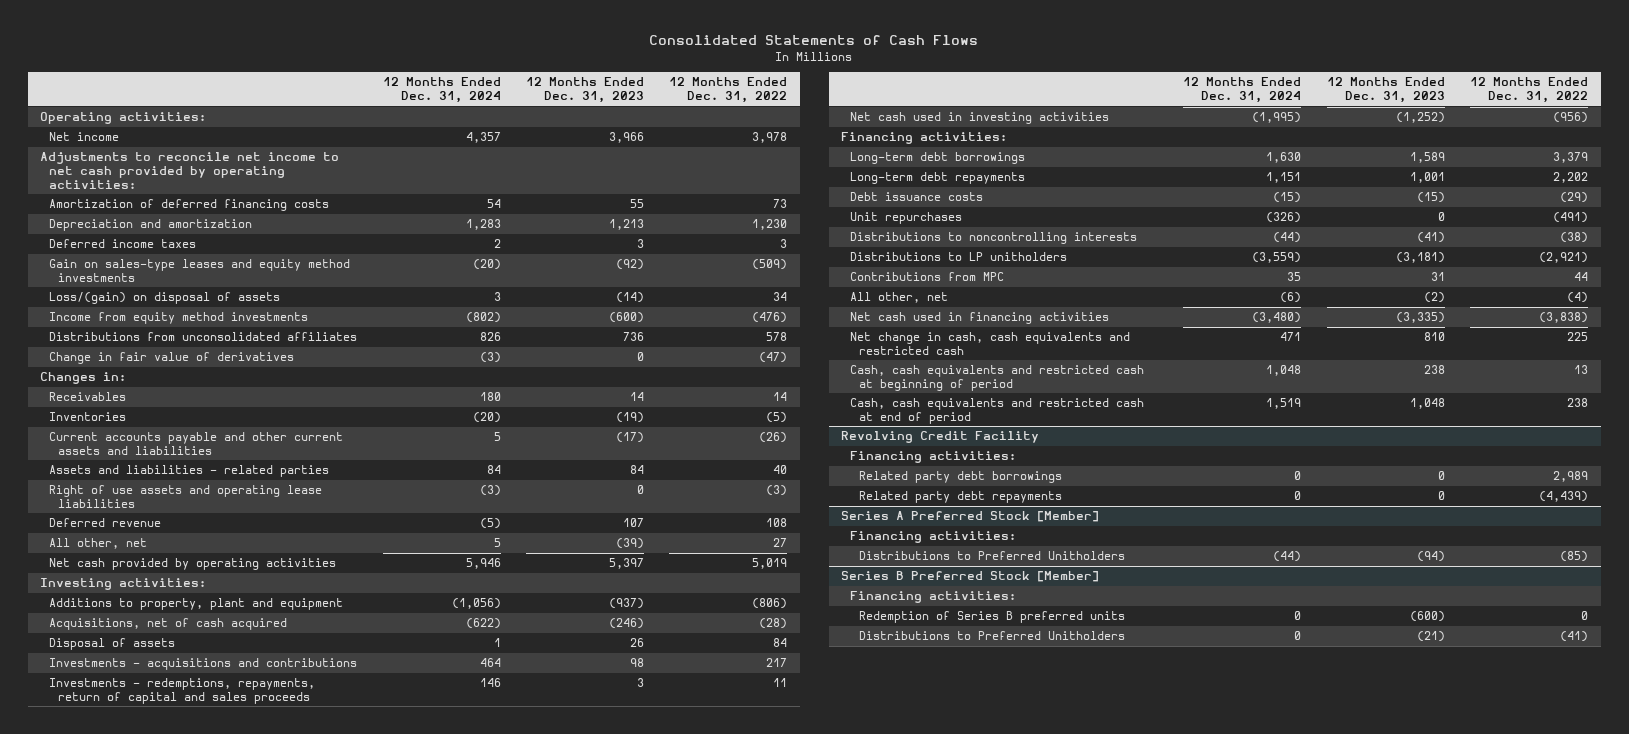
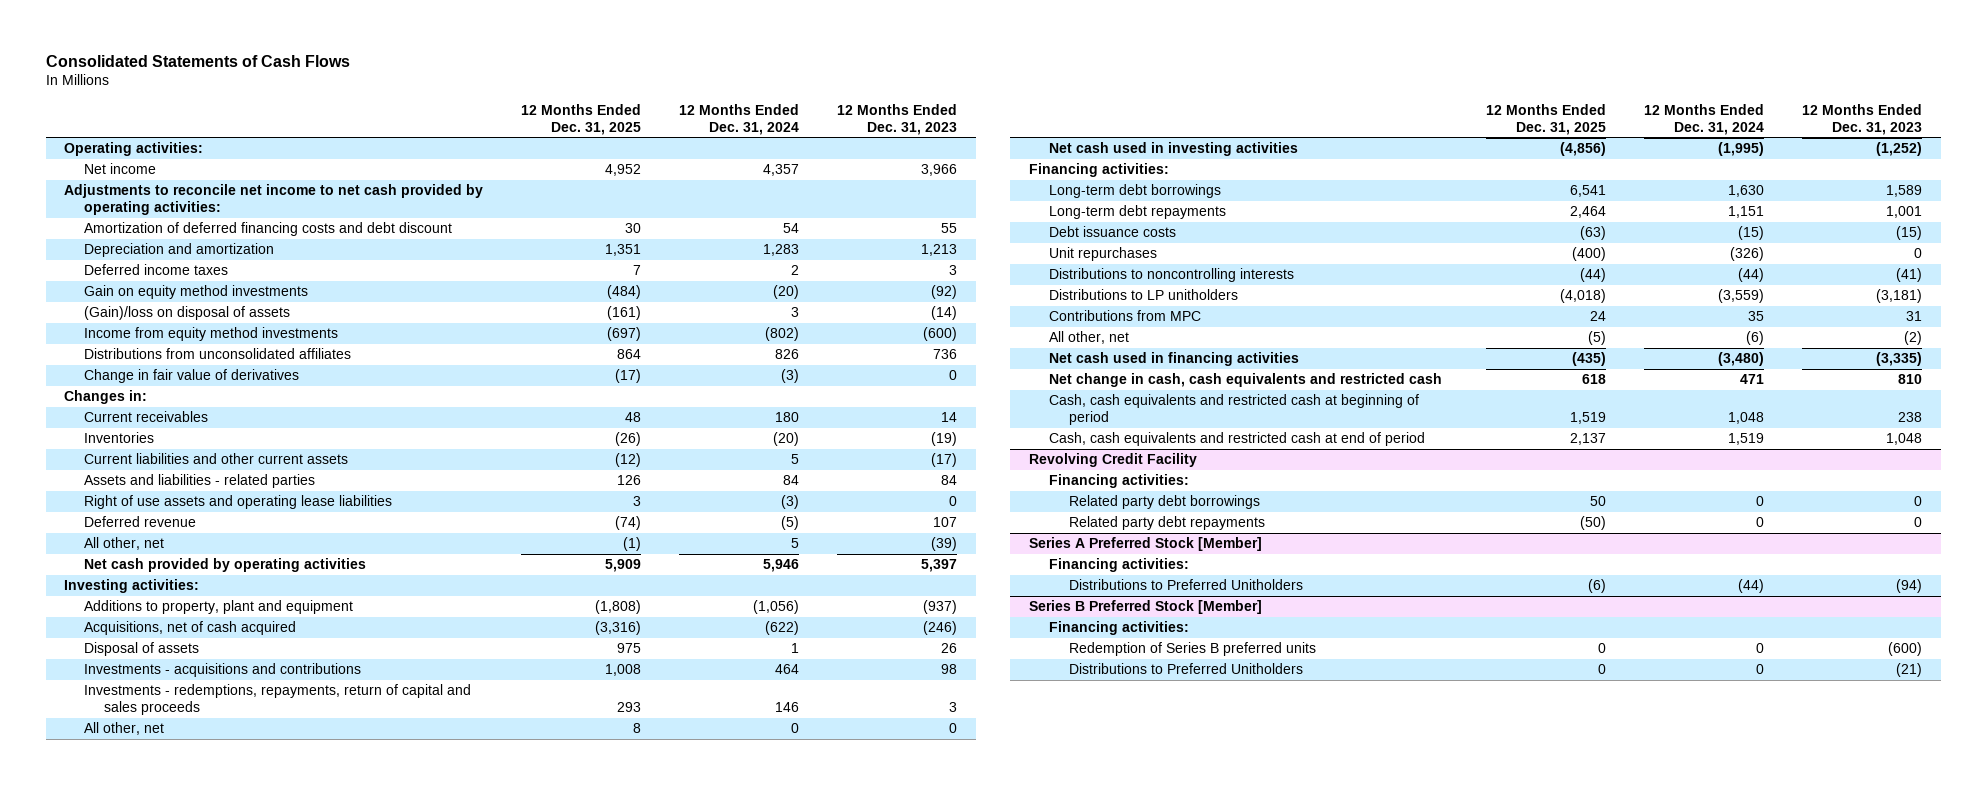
[669,77,788,104] 12 Months Ended Dec. 31, 2022 -> none
none -> [521,103,642,135] 12 Months Ended Dec. 31, 2025
[49,199,330,212] Amortization of deferred financing costs -> [84,222,453,237] Amortization of deferred financing costs and debt discount
[49,259,351,282] Gain on sales-type leases and equity method investments -> [84,285,309,300] Gain on equity method investments
[49,292,281,305] Loss/(gain) on disposal of assets -> [84,306,291,321] (Gain)/loss on disposal of assets
[49,392,127,402] Receivables -> [84,411,209,423] Current receivables
[49,432,344,455] Current accounts payable and other current assets and liabilities -> [84,453,349,465] Current liabilities and other current assets
none -> [84,722,165,736] All other, net

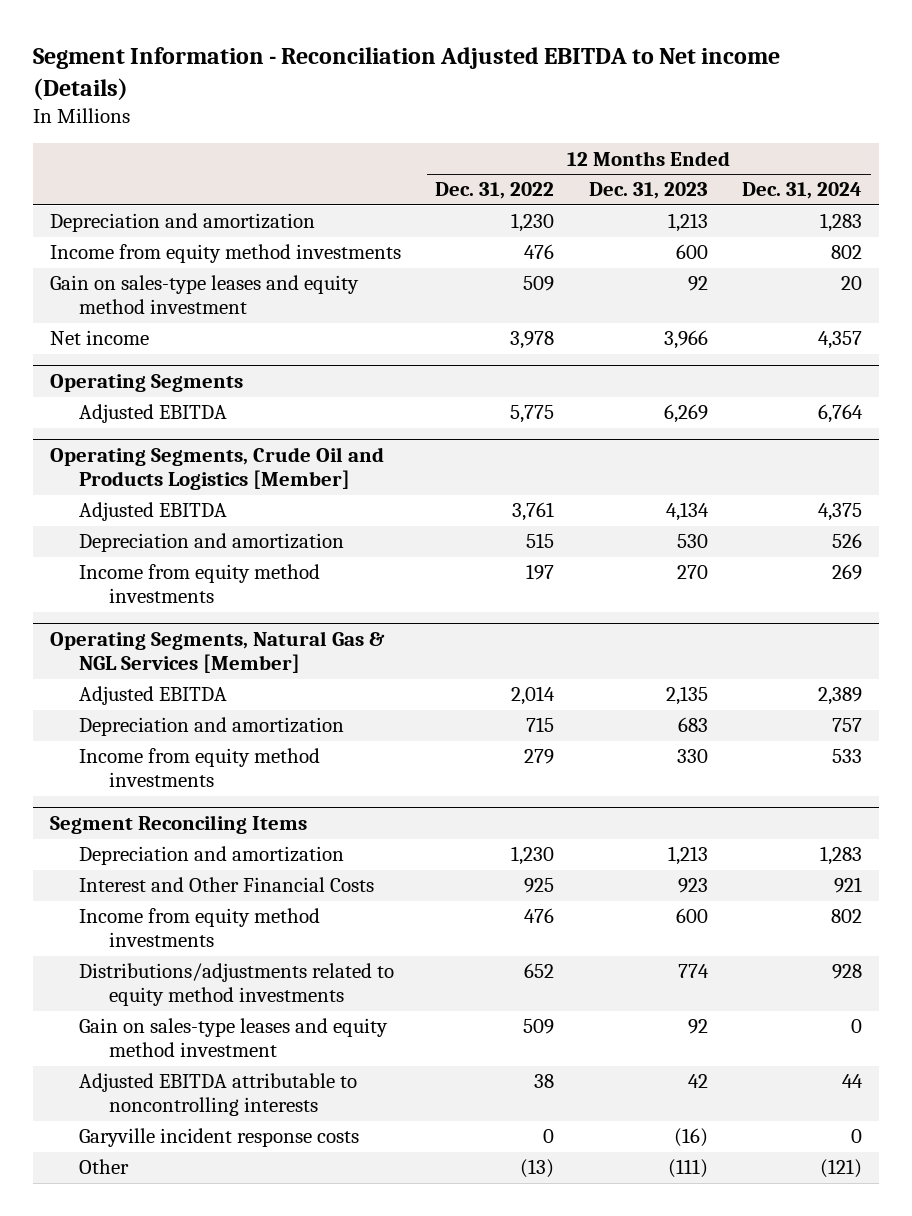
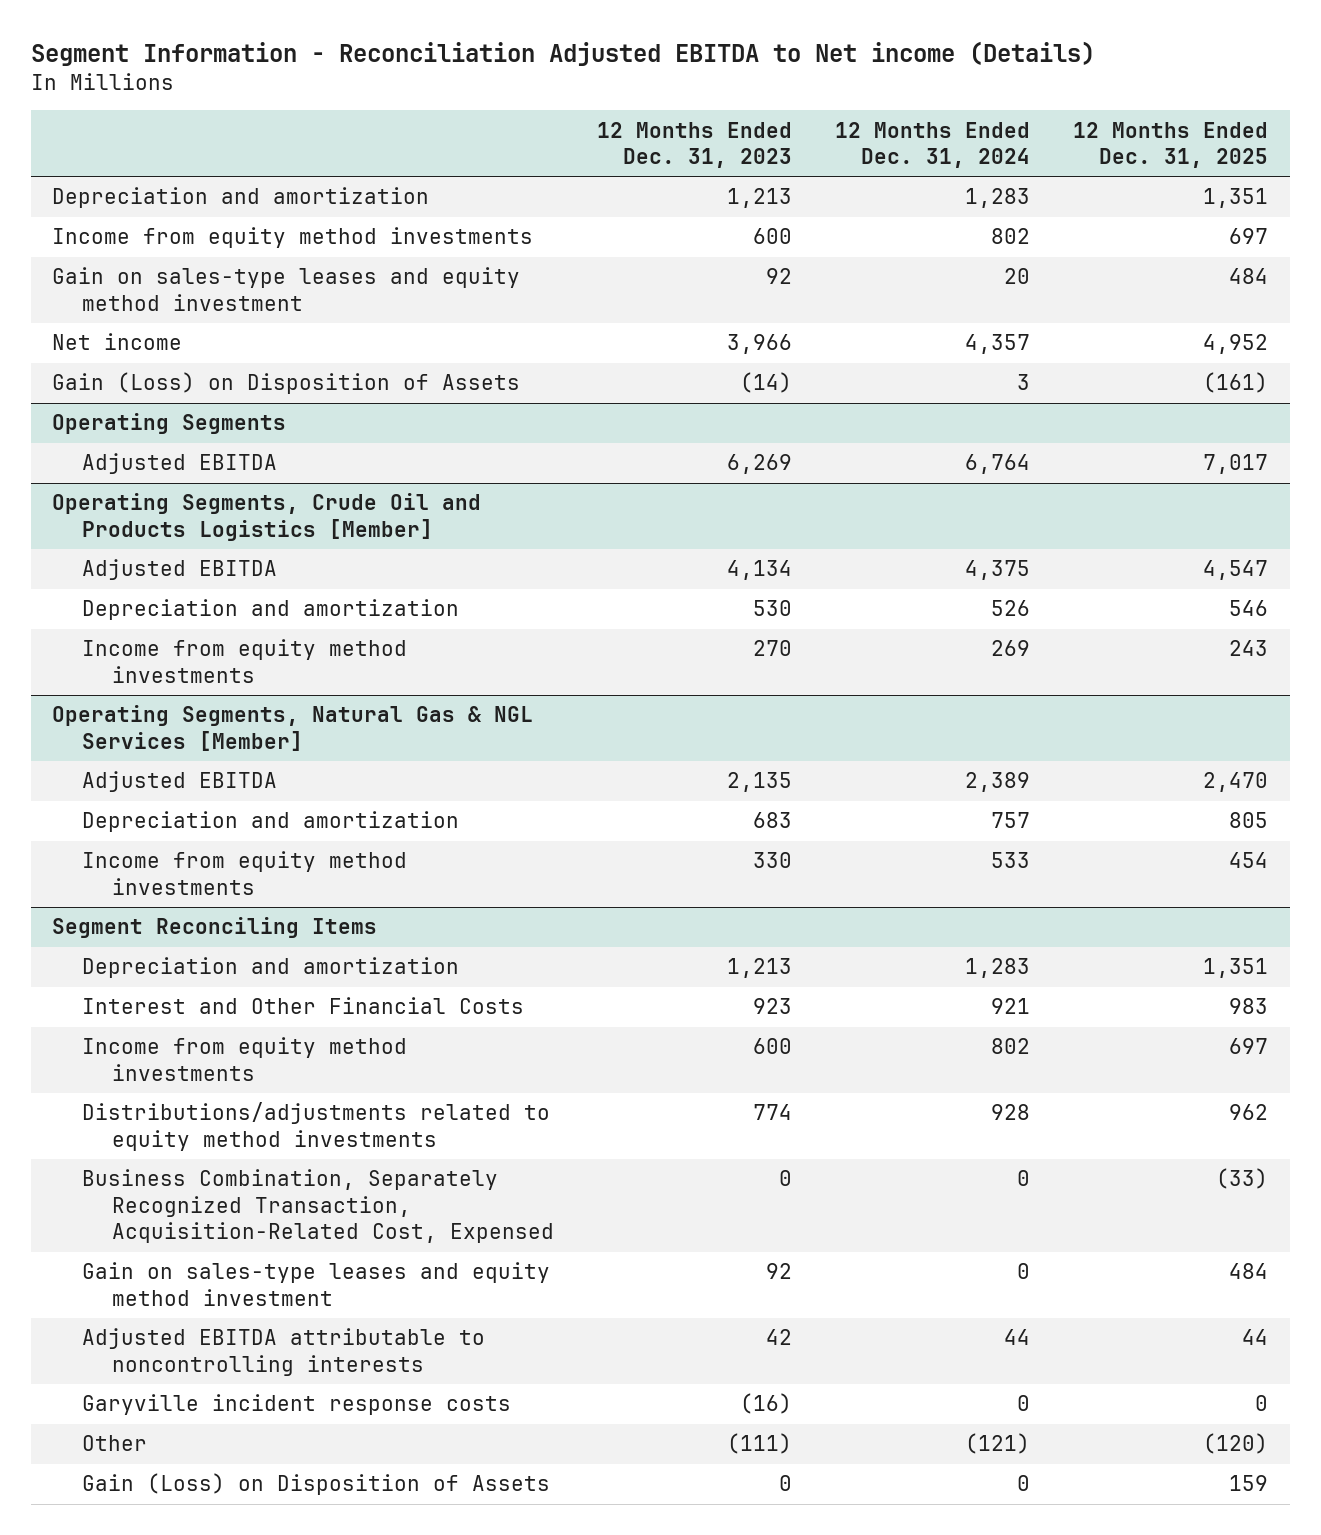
[435,182,555,200] Dec. 31, 2022 -> none
none -> [1073,121,1269,168] 12 Months Ended Dec. 31, 2025
none -> [52,372,521,395] Gain (Loss) on Disposition of Assets
none -> [82,1169,554,1244] Business Combination, Separately Recognized Transaction, Acquisition-Related Cost, Expensed
none -> [82,1473,551,1496] Gain (Loss) on Disposition of Assets

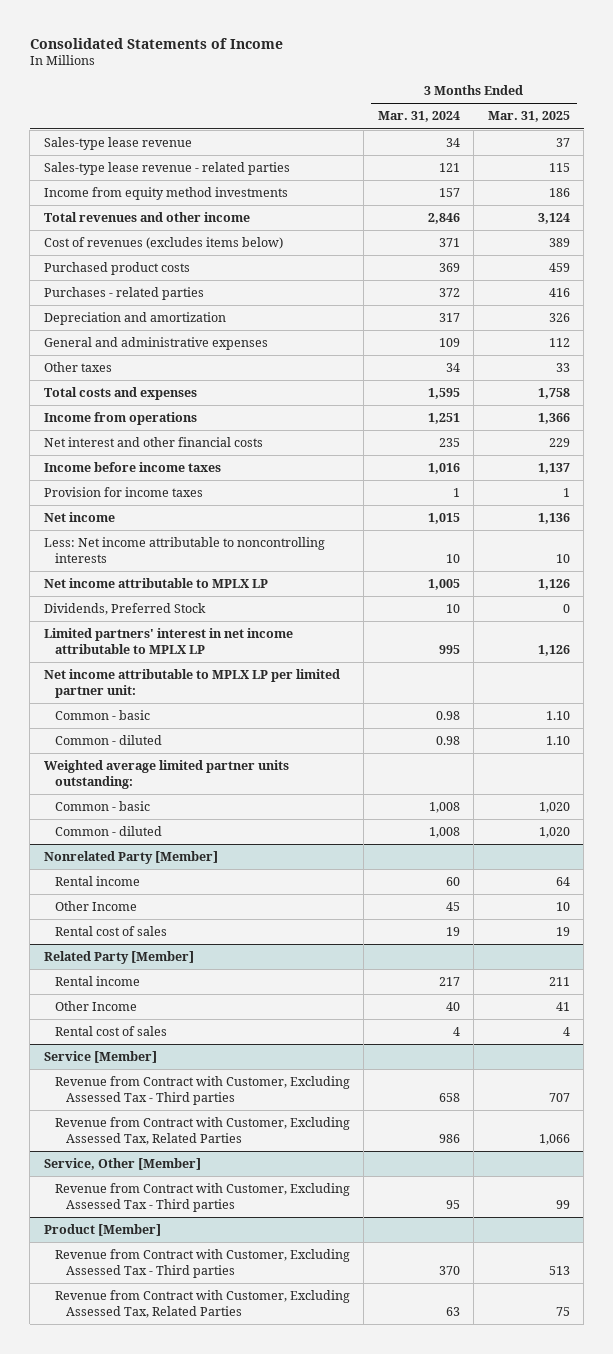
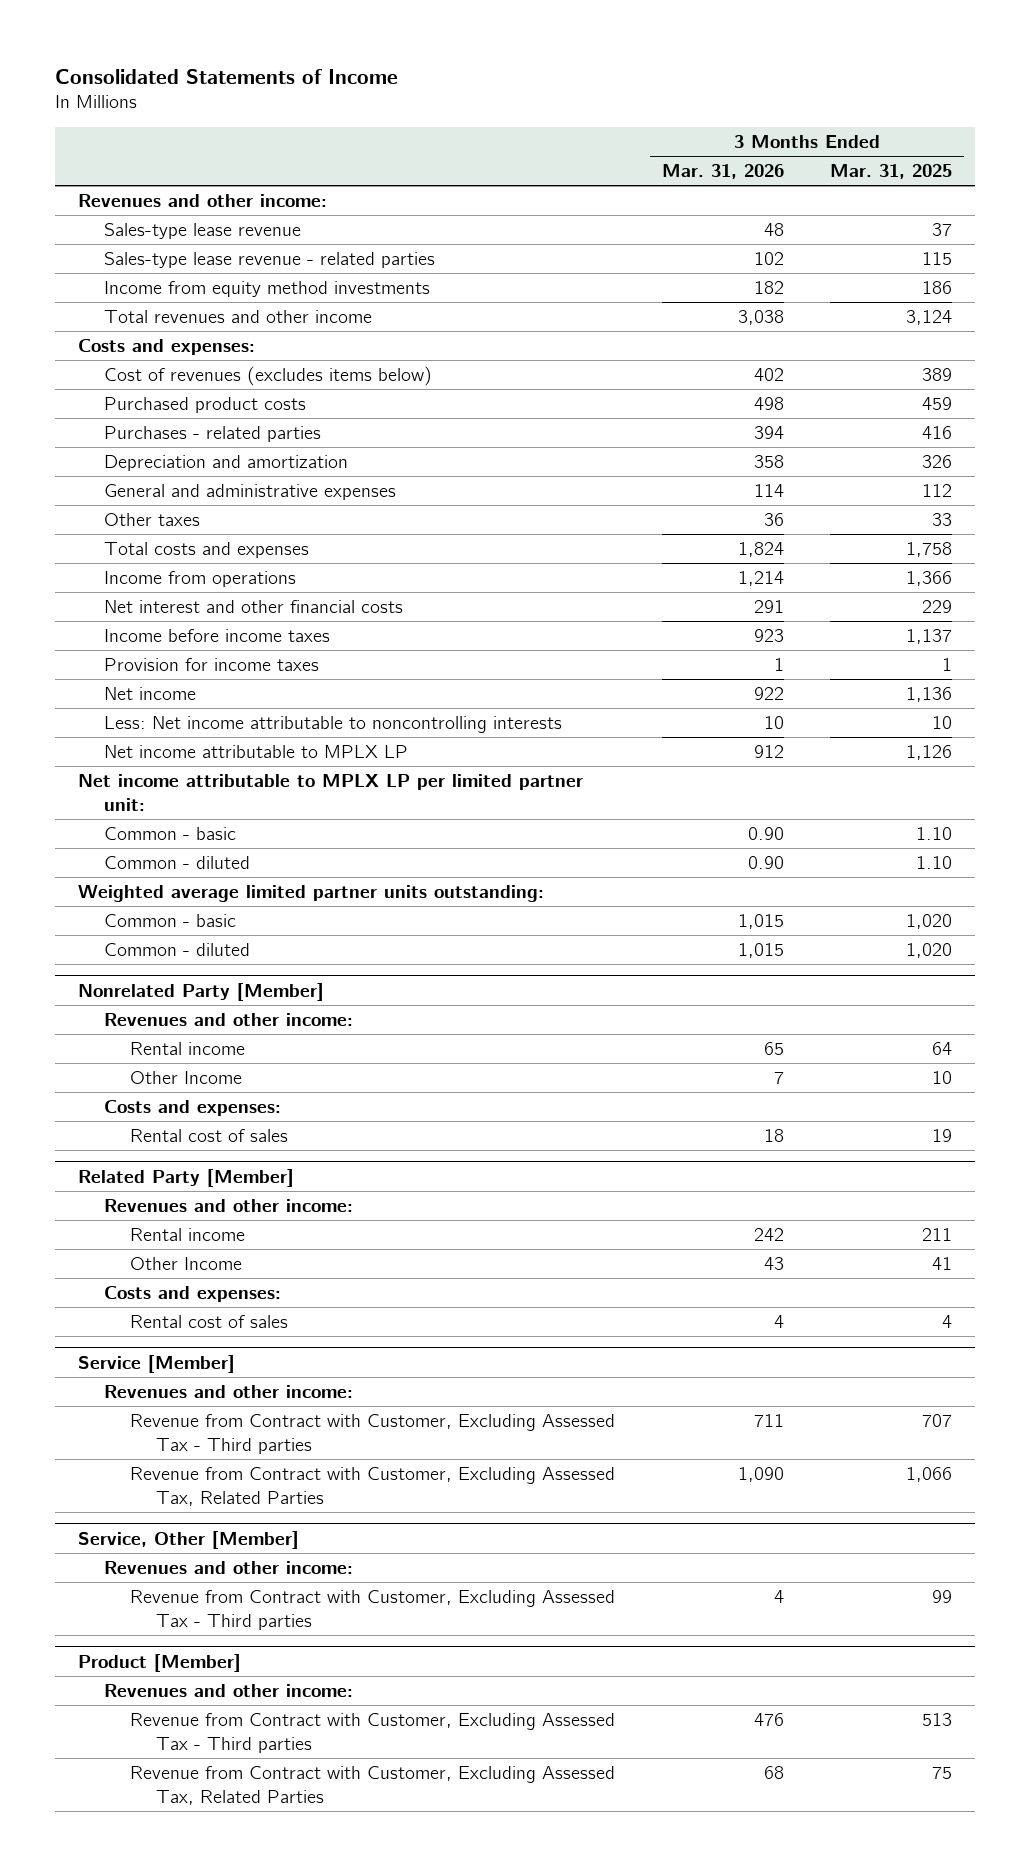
[377,111,460,123] Mar. 31, 2024 -> none
none -> [661,164,784,180] Mar. 31, 2026
none -> [78,194,328,208] Revenues and other income:
none -> [78,339,256,356] Costs and expenses:
[43,603,206,616] Dividends, Preferred Stock -> none
[43,628,293,655] Limited partners' interest in net income attributable to MPLX LP -> none
none -> [104,1013,354,1027] Revenues and other income:
none -> [104,1100,282,1117] Costs and expenses:
none -> [104,1199,354,1213] Revenues and other income:
none -> [104,1286,282,1303] Costs and expenses:
none -> [104,1385,354,1399] Revenues and other income:
none -> [104,1561,354,1575] Revenues and other income:
none -> [104,1684,354,1698] Revenues and other income:

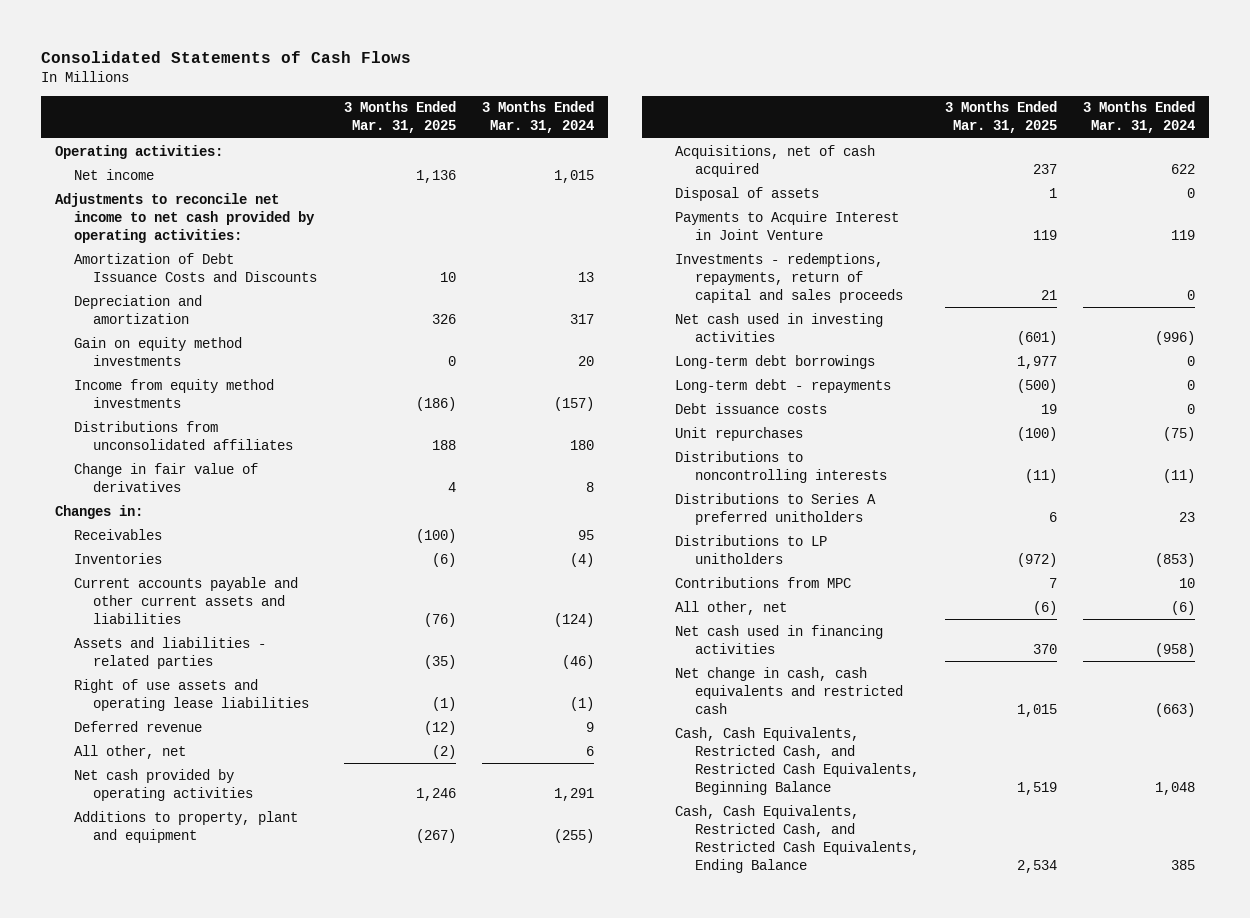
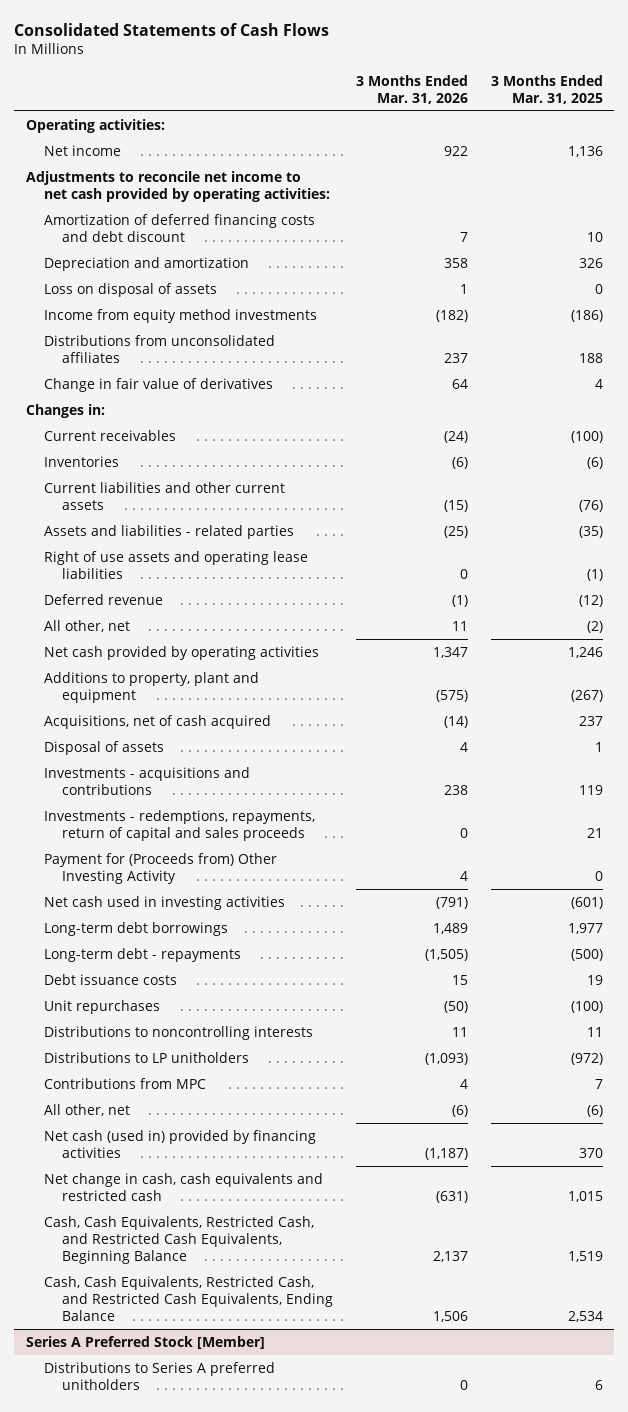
[482,101,595,134] 3 Months Ended Mar. 31, 2024 -> none
none -> [355,74,468,104] 3 Months Ended Mar. 31, 2026
[73,252,318,282] Amortization of Debt Issuance Costs and Discounts -> [43,213,315,242] Amortization of deferred financing costs and debt discount
[73,336,242,366] Gain on equity method investments -> none
none -> [43,282,217,297] Loss on disposal of assets
[73,528,162,540] Receivables -> [43,429,176,441] Current receivables
[73,576,298,624] Current accounts payable and other current assets and liabilities -> [43,481,285,510] Current liabilities and other current assets
[675,210,900,240] Payments to Acquire Interest in Joint Venture -> [43,766,250,795] Investments - acquisitions and contributions
none -> [43,852,277,884] Payment for (Proceeds from) Other Investing Activity
[675,492,877,525] Distributions to Series A preferred unitholders -> none
[1024,468,1057,483] (11) -> [586,1026,603,1037] 11
[675,624,884,654] Net cash used in financing activities -> [43,1129,316,1158] Net cash (used in) provided by financing activities
none -> [25,1335,265,1349] Series A Preferred Stock [Member]
none -> [43,1361,275,1390] Distributions to Series A preferred unitholders

